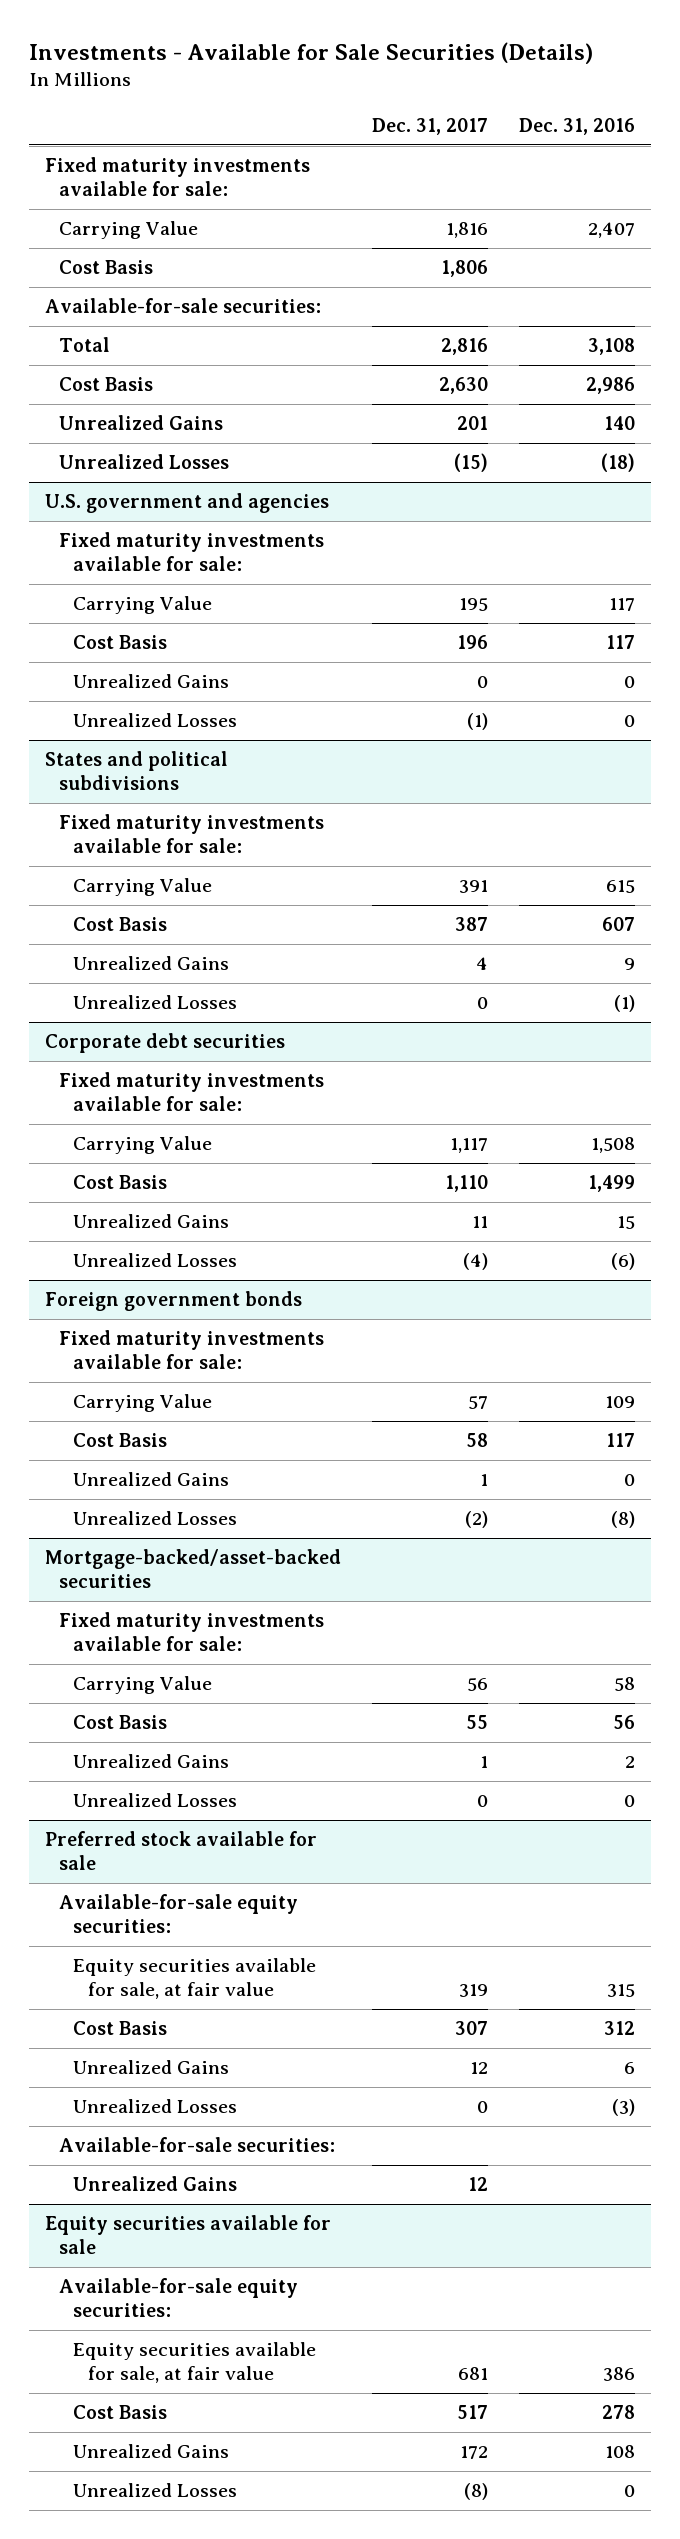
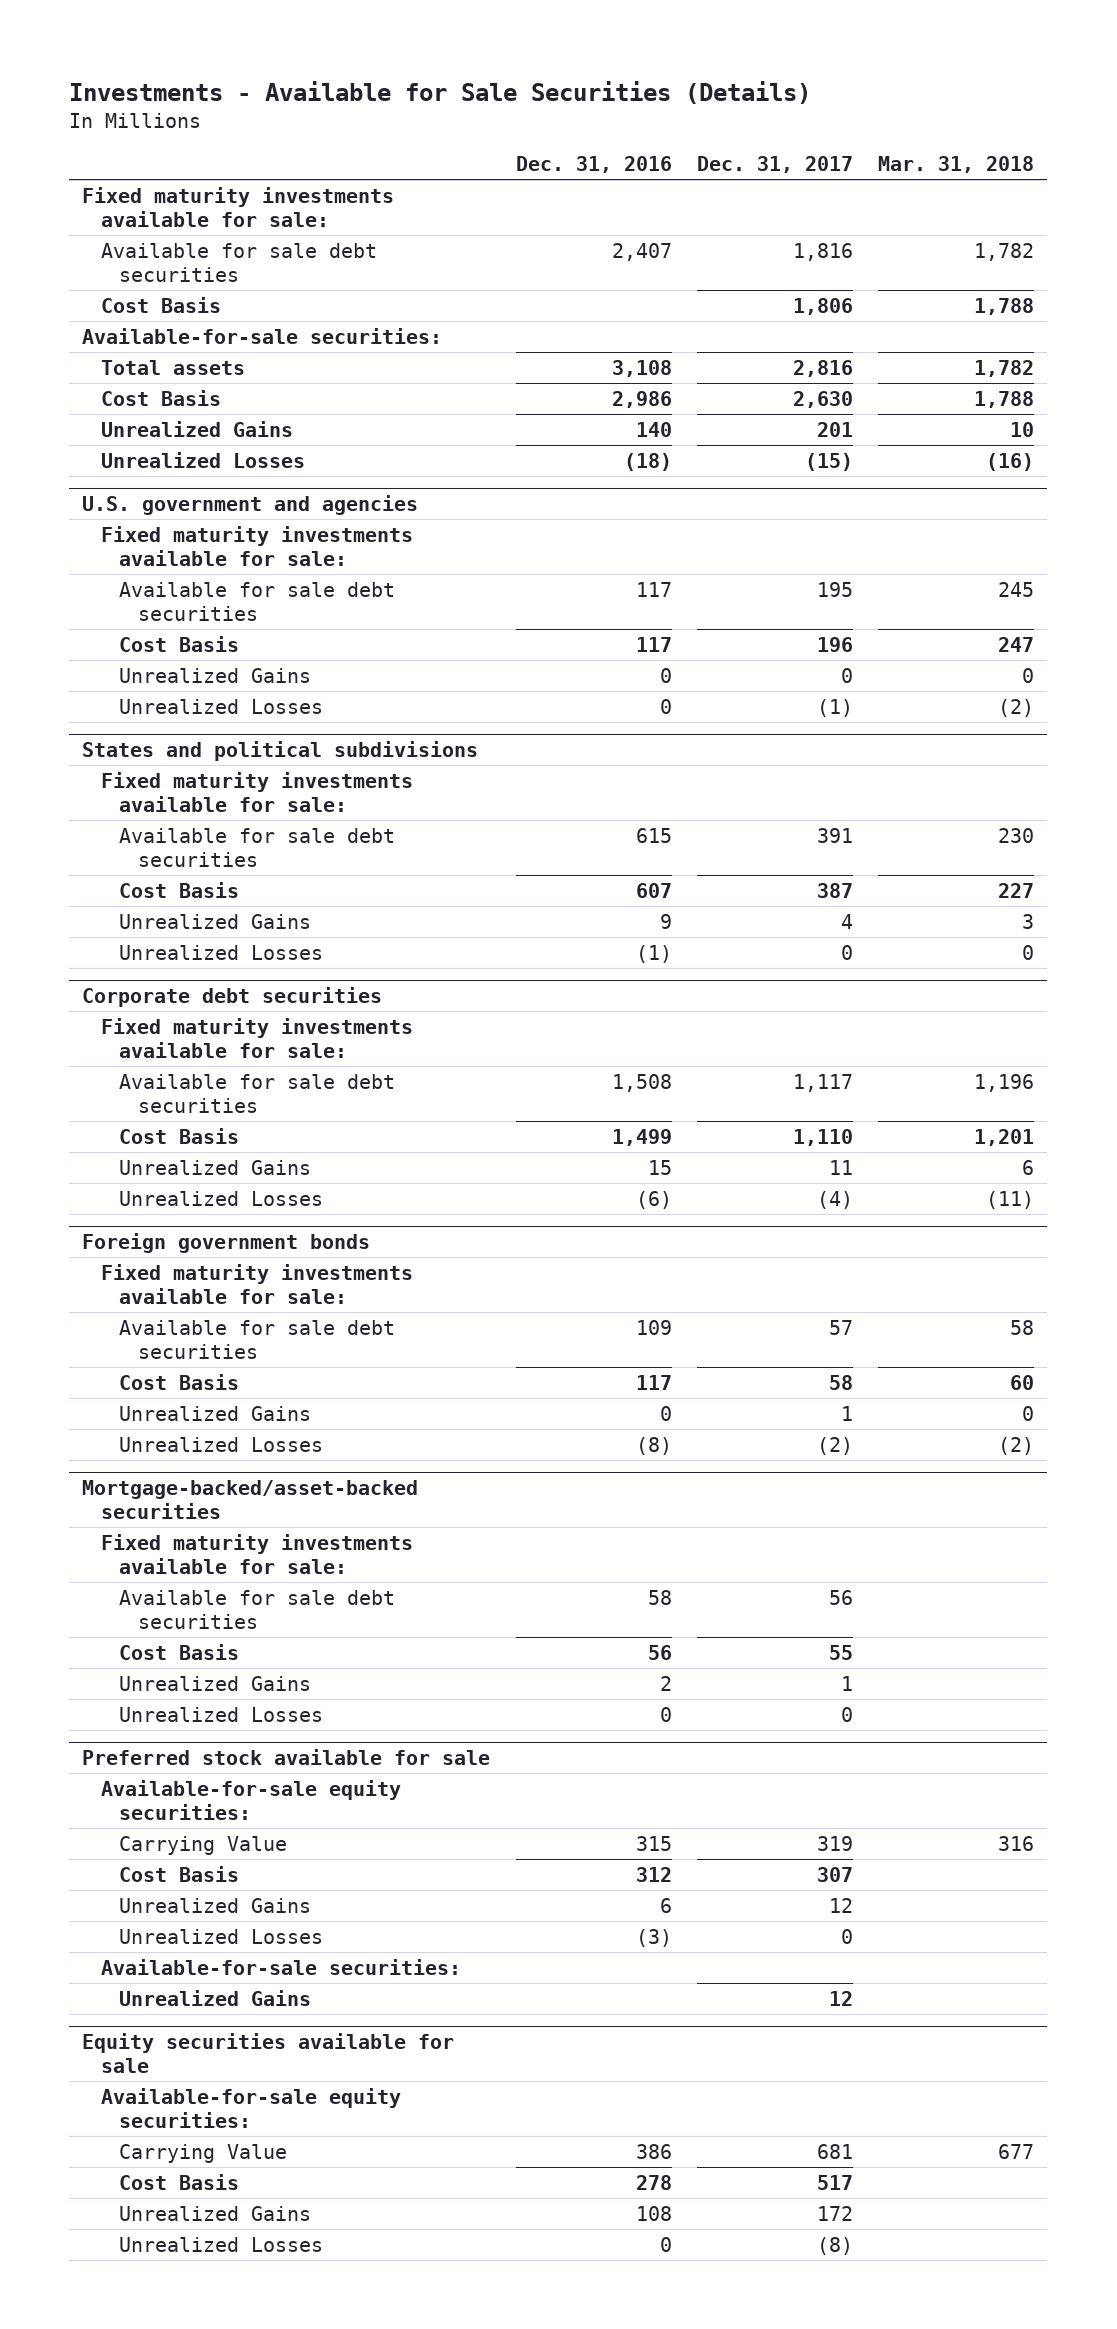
none -> [878,156,1035,174] Mar. 31, 2018
[59,221,199,240] Carrying Value -> [100,242,377,283] Available for sale debt securities
[59,337,111,353] Total -> [100,359,245,375] Total assets
[73,596,213,615] Carrying Value -> [119,581,396,622] Available for sale debt securities
[73,878,213,897] Carrying Value -> [119,827,396,868] Available for sale debt securities
[73,1136,213,1155] Carrying Value -> [119,1073,396,1114] Available for sale debt securities
[73,1394,213,1413] Carrying Value -> [119,1319,396,1360] Available for sale debt securities
[73,1676,213,1695] Carrying Value -> [119,1589,396,1630] Available for sale debt securities
[73,1958,317,2000] Equity securities available for sale, at fair value -> [119,1835,288,1855] Carrying Value
[73,2342,317,2384] Equity securities available for sale, at fair value -> [119,2143,288,2163] Carrying Value

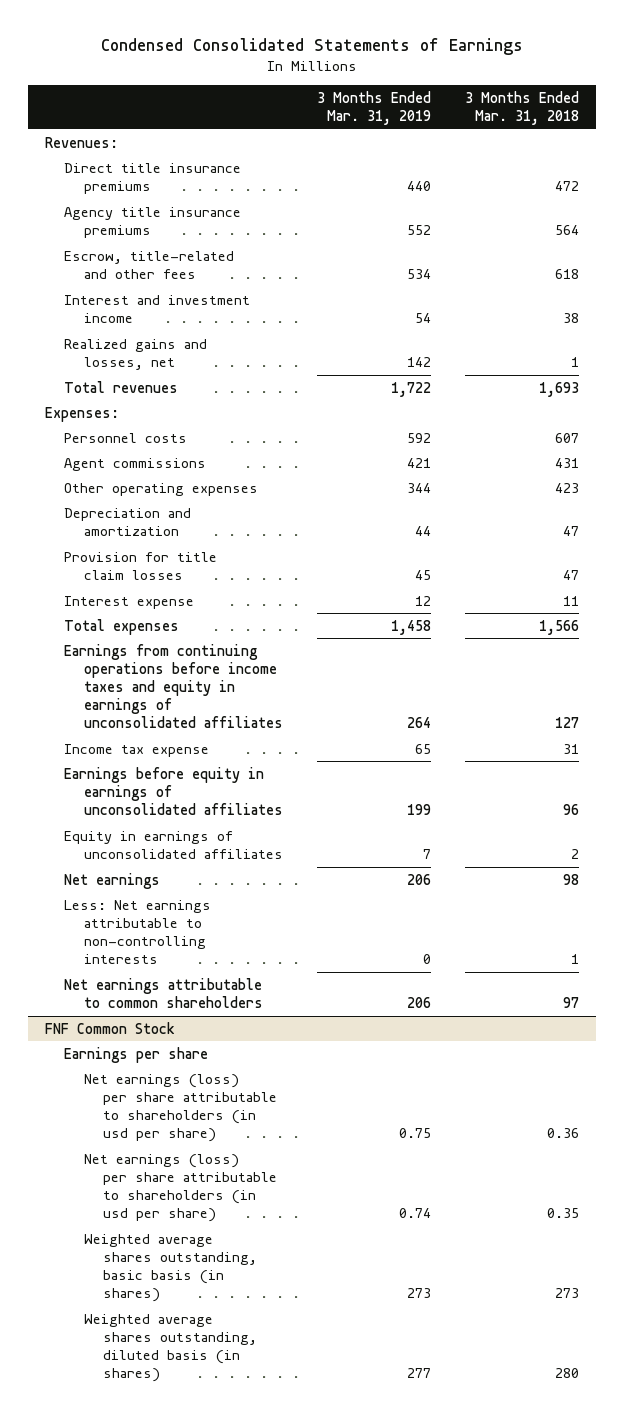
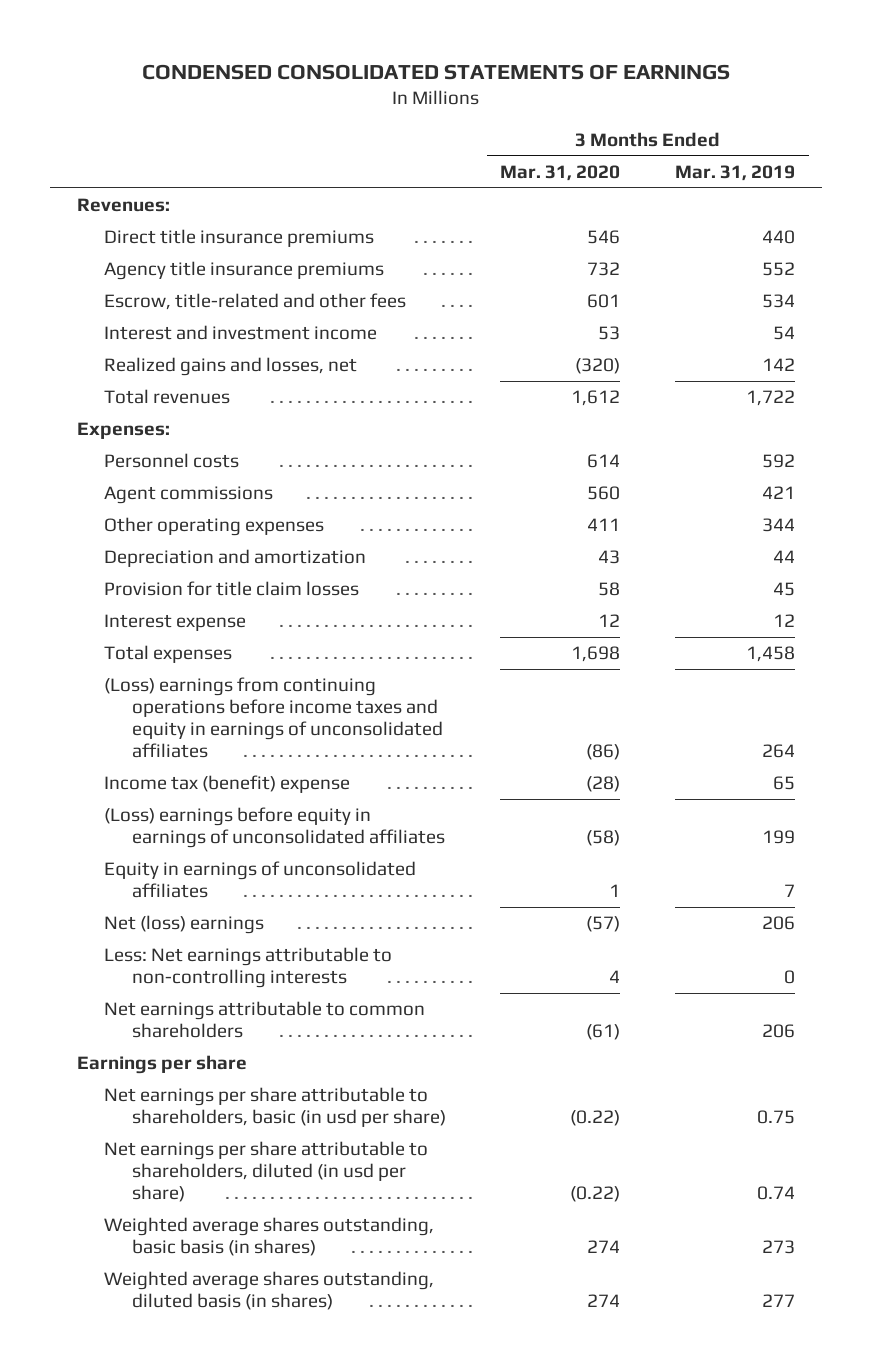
[101,37,524,55] Condensed Consolidated Statements of Earnings -> [142,63,731,80] CONDENSED CONSOLIDATED STATEMENTS OF EARNINGS
[465,91,580,126] 3 Months Ended Mar. 31, 2018 -> none
none -> [500,164,621,181] Mar. 31, 2020
[64,643,283,729] Earnings from continuing operations before income taxes and equity in earnings of unconsolidated affiliates -> [104,677,443,759] (Loss) earnings from continuing operations before income taxes and equity in earnings of unconsolidated affiliates
[64,743,210,757] Income tax expense -> [104,775,351,794] Income tax (benefit) expense
[64,766,283,815] Earnings before equity in earnings of unconsolidated affiliates -> [104,807,445,849] (Loss) earnings before equity in earnings of unconsolidated affiliates
[64,872,161,889] Net earnings -> [104,915,265,935] Net (loss) earnings
[45,1021,176,1034] FNF Common Stock -> none
[83,1073,278,1143] Net earnings (loss) per share attributable to shareholders (in usd per share) -> [104,1087,446,1128] Net earnings per share attributable to shareholders, basic (in usd per share)
[83,1153,278,1223] Net earnings (loss) per share attributable to shareholders (in usd per share) -> [104,1141,429,1203] Net earnings per share attributable to shareholders, diluted (in usd per share)

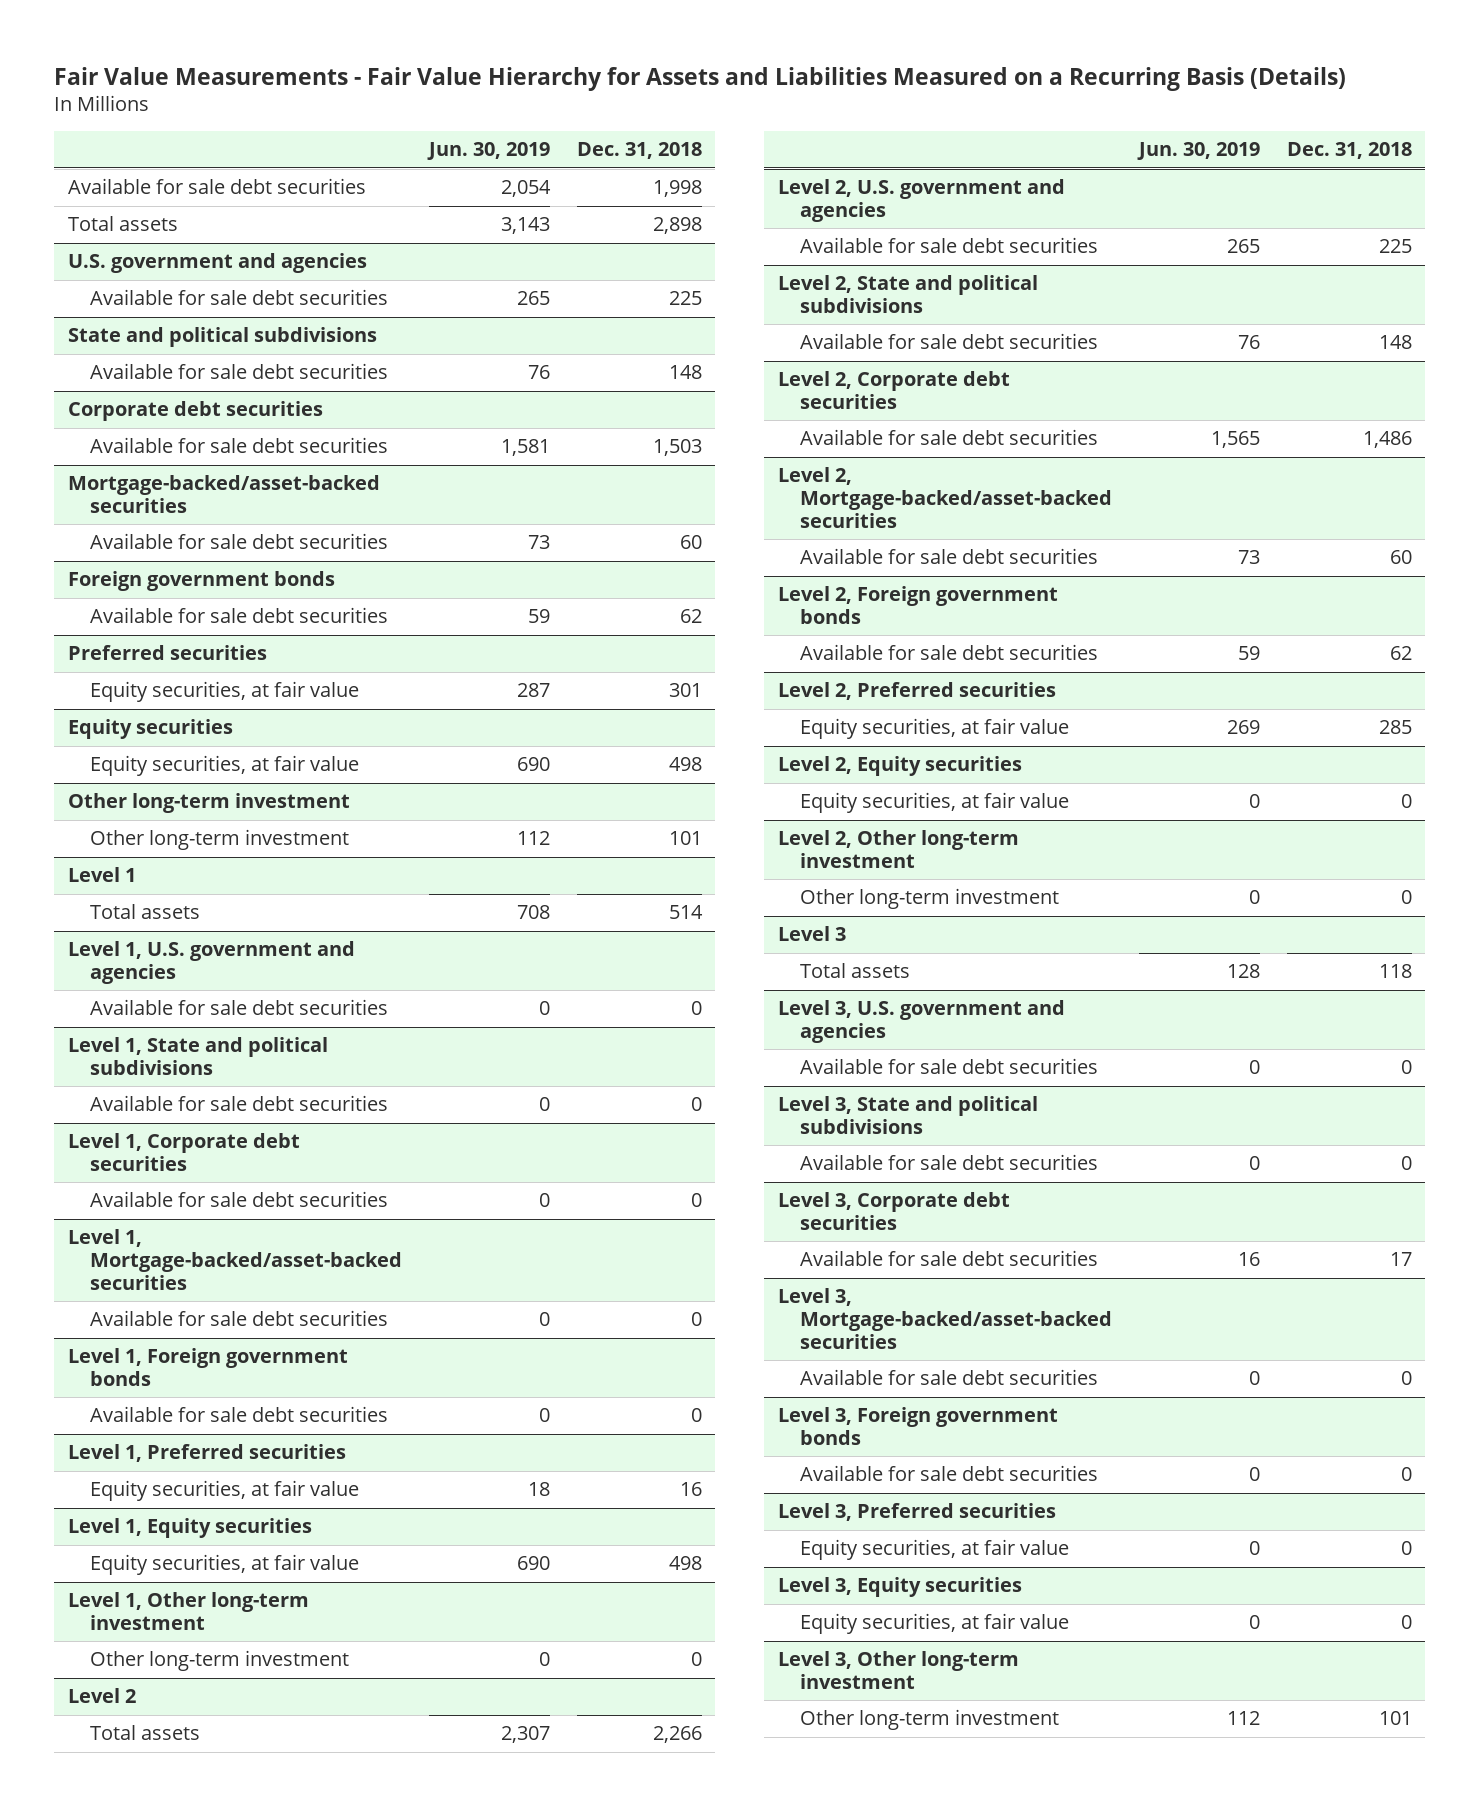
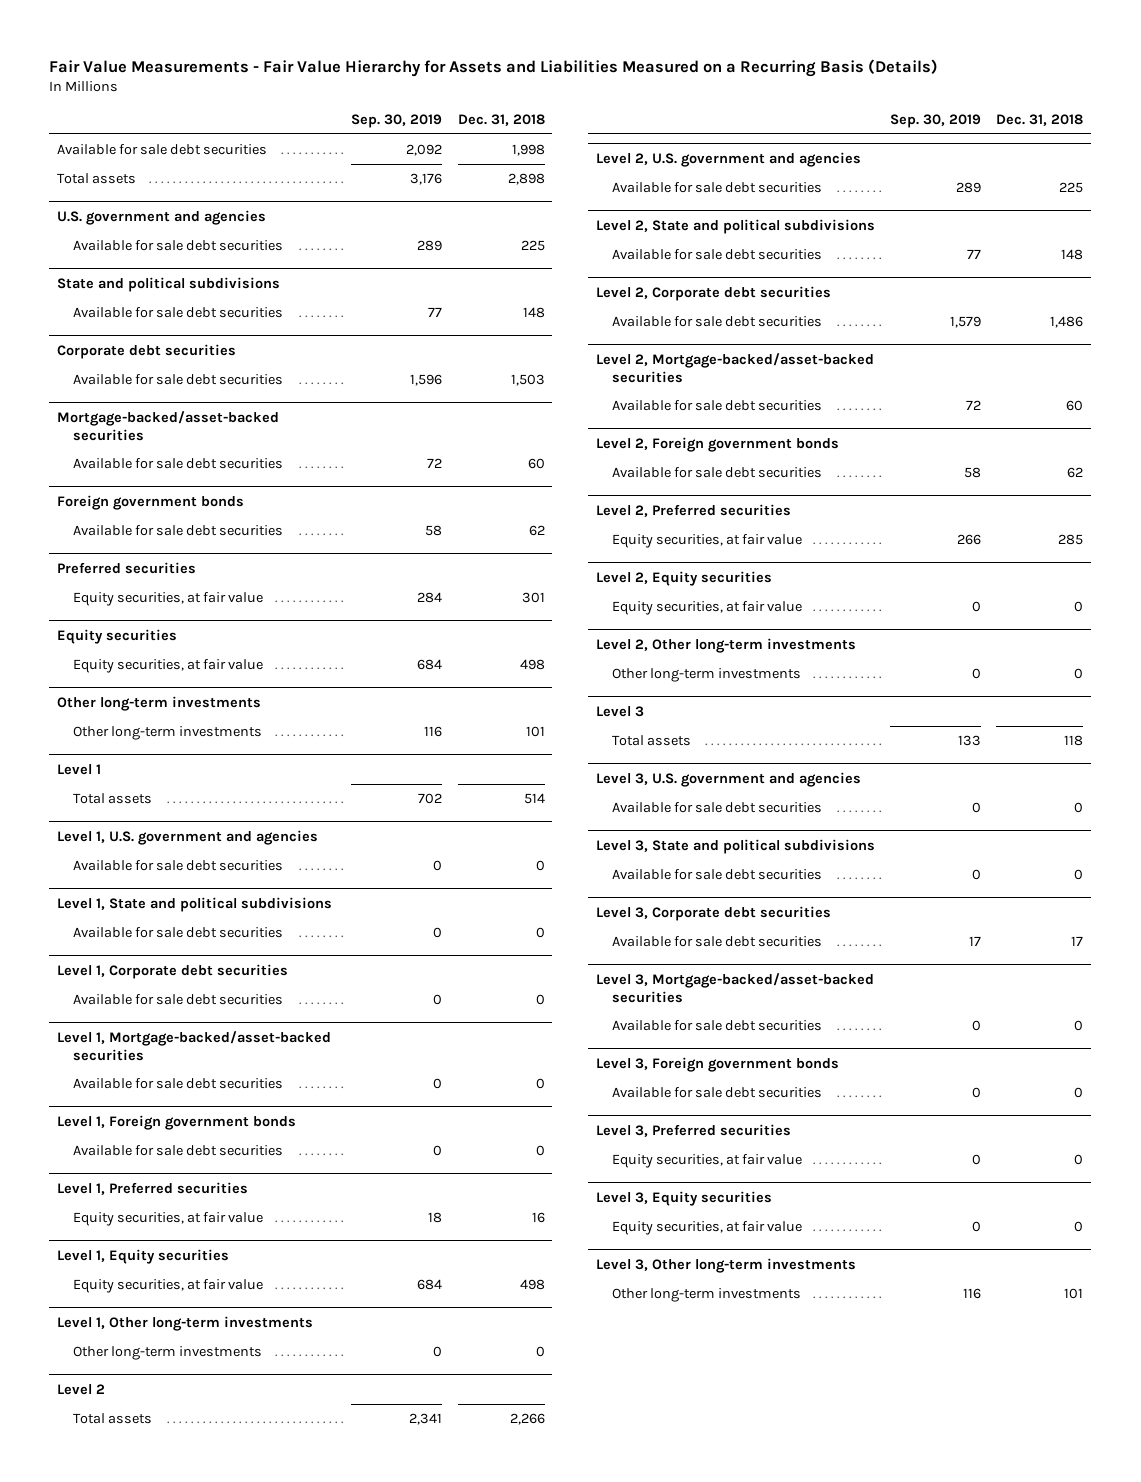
[426,142,550,161] Jun. 30, 2019 -> none
none -> [351,114,443,129] Sep. 30, 2019
[67,793,350,814] Other long-term investment -> [57,695,262,711] Other long-term investments
[89,829,349,851] Other long-term investment -> [73,725,263,740] Other long-term investments
[67,1592,309,1631] Level 1, Other long-term investment -> [57,1315,314,1331] Level 1, Other long-term investments
[89,1650,349,1672] Other long-term investment -> [73,1345,263,1360] Other long-term investments
[777,830,1019,869] Level 2, Other long-term investment -> [595,637,856,653] Level 2, Other long-term investments
[799,888,1059,910] Other long-term investment -> [611,667,801,682] Other long-term investments
[777,1651,1019,1690] Level 3, Other long-term investment -> [595,1257,856,1273] Level 3, Other long-term investments
[799,1709,1059,1731] Other long-term investment -> [611,1287,801,1302] Other long-term investments

